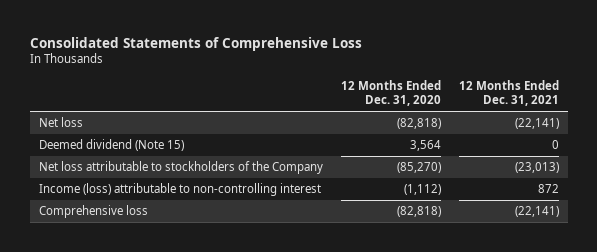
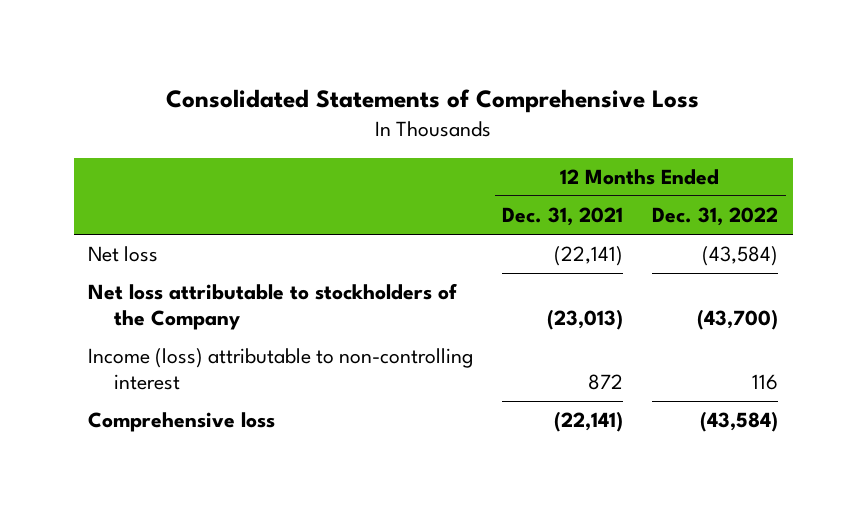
[340,80,441,107] 12 Months Ended Dec. 31, 2020 -> none
none -> [652,207,779,227] Dec. 31, 2022
[38,139,184,152] Deemed dividend (Note 15) -> none

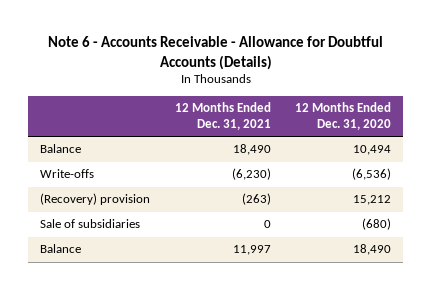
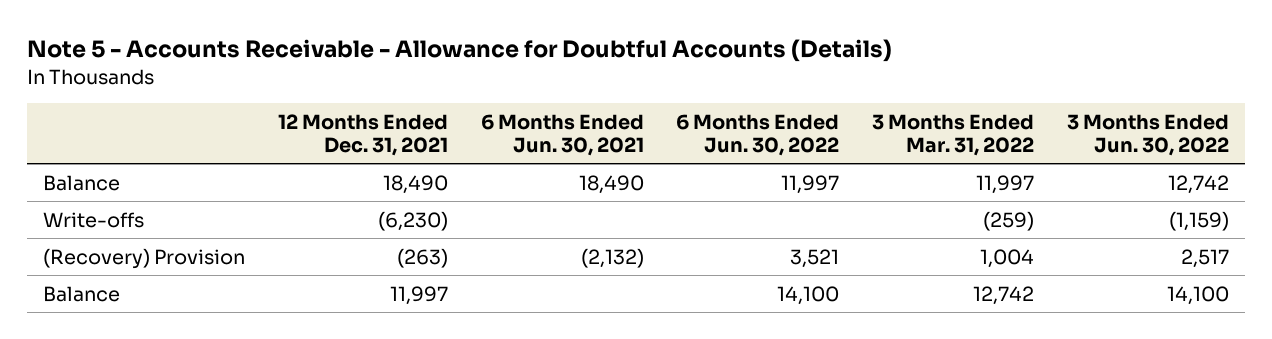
[47,36,383,70] Note 6 - Accounts Receivable - Allowance for Doubtful Accounts (Details) -> [26,39,892,63] Note 5 - Accounts Receivable - Allowance for Doubtful Accounts (Details)
[295,102,392,131] 12 Months Ended Dec. 31, 2020 -> none
none -> [480,114,644,157] 6 Months Ended Jun. 30, 2021
none -> [676,114,840,157] 6 Months Ended Jun. 30, 2022
none -> [872,114,1035,157] 3 Months Ended Mar. 31, 2022
none -> [1066,114,1229,157] 3 Months Ended Jun. 30, 2022
[40,219,141,229] Sale of subsidiaries -> none
[40,193,151,206] (Recovery) provision -> [43,247,246,269] (Recovery) Provision

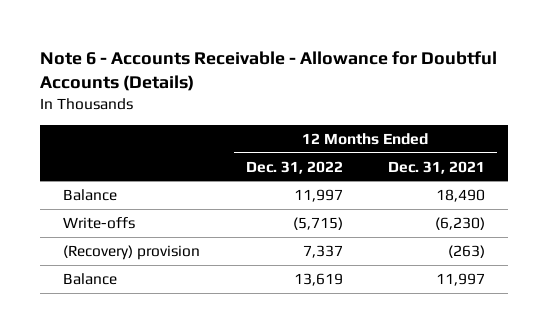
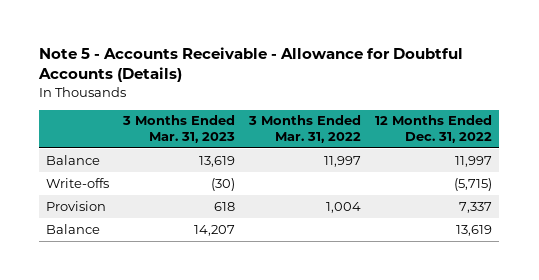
[39,51,497,92] Note 6 - Accounts Receivable - Allowance for Doubtful Accounts (Details) -> [38,47,464,83] Note 5 - Accounts Receivable - Allowance for Doubtful Accounts (Details)
[388,160,486,174] Dec. 31, 2021 -> none
none -> [122,115,236,144] 3 Months Ended Mar. 31, 2023
none -> [248,115,362,144] 3 Months Ended Mar. 31, 2022
[62,244,200,260] (Recovery) provision -> [46,200,107,211] Provision

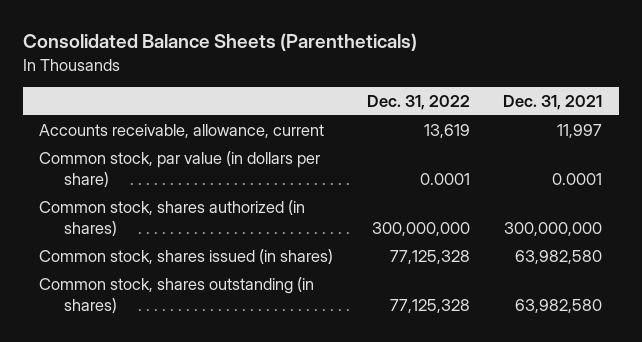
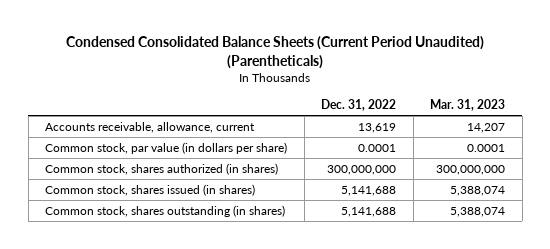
[22,33,417,52] Consolidated Balance Sheets (Parentheticals) -> [66,36,485,69] Condensed Consolidated Balance Sheets (Current Period Unaudited) (Parentheticals)
[503,95,603,111] Dec. 31, 2021 -> none
none -> [430,99,506,112] Mar. 31, 2023
[389,249,470,264] 77,125,328 -> [341,185,397,196] 5,141,688
[389,298,470,313] 77,125,328 -> [341,206,397,217] 5,141,688

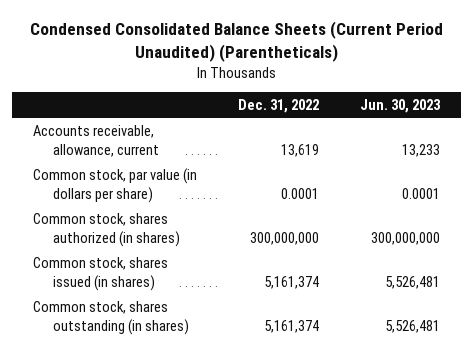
[430,99,506,112] Mar. 31, 2023 -> none
none -> [360,98,442,113] Jun. 30, 2023
[341,185,397,196] 5,141,688 -> [264,275,320,289] 5,161,374
[341,206,397,217] 5,141,688 -> [264,319,320,333] 5,161,374

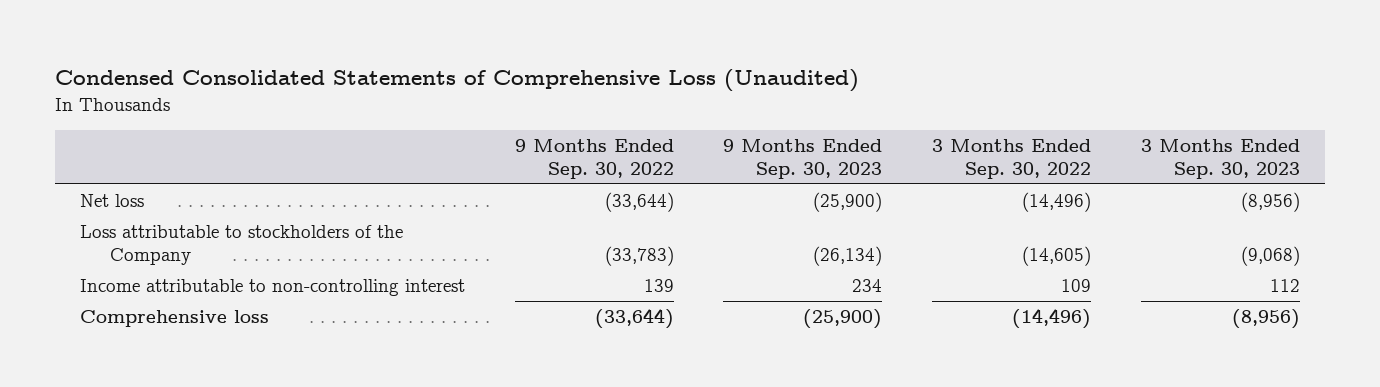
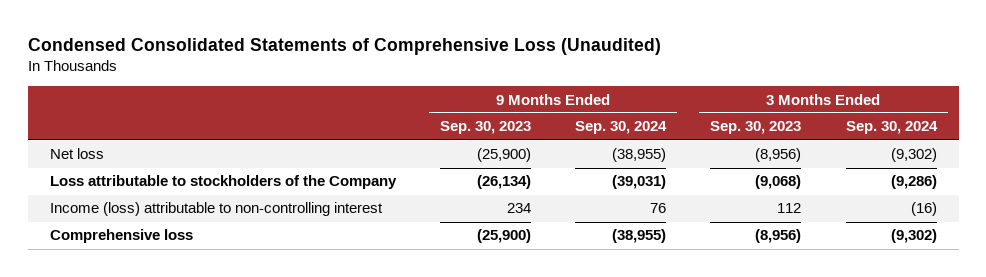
[514,138,674,179] 9 Months Ended Sep. 30, 2022 -> none
[932,138,1092,179] 3 Months Ended Sep. 30, 2022 -> none
none -> [575,121,668,135] Sep. 30, 2024
none -> [845,121,938,135] Sep. 30, 2024
[79,278,465,296] Income attributable to non-controlling interest -> [49,202,383,217] Income (loss) attributable to non-controlling interest

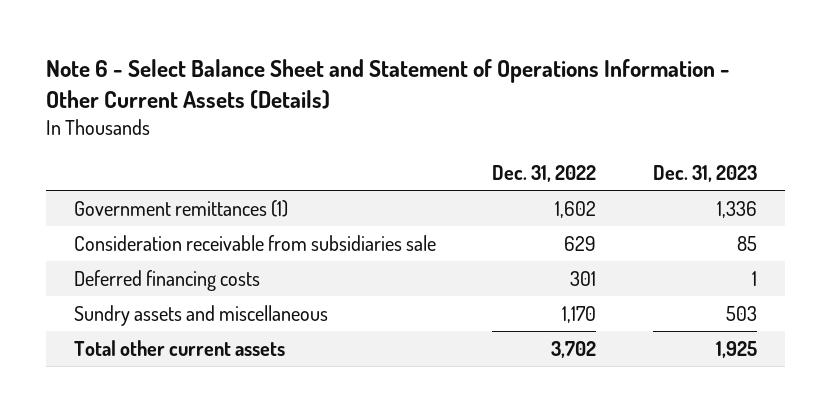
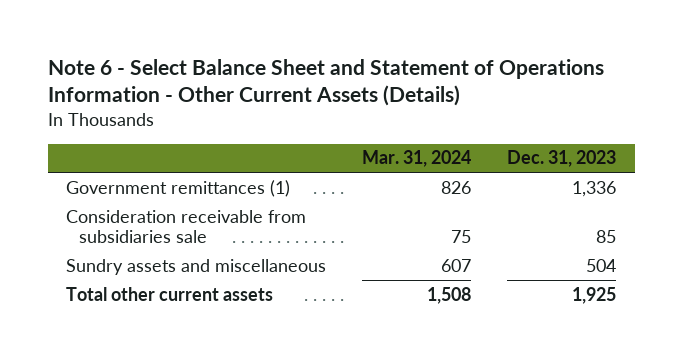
[492,164,597,182] Dec. 31, 2022 -> none
none -> [362,150,472,168] Mar. 31, 2024
[73,269,260,291] Deferred financing costs -> none
[725,305,757,321] 503 -> [586,258,617,272] 504

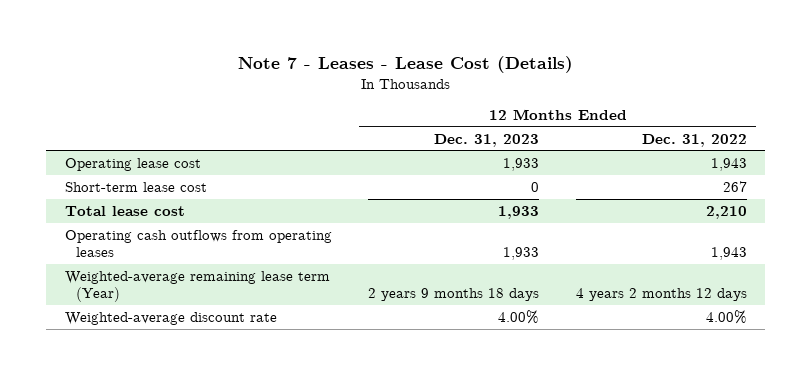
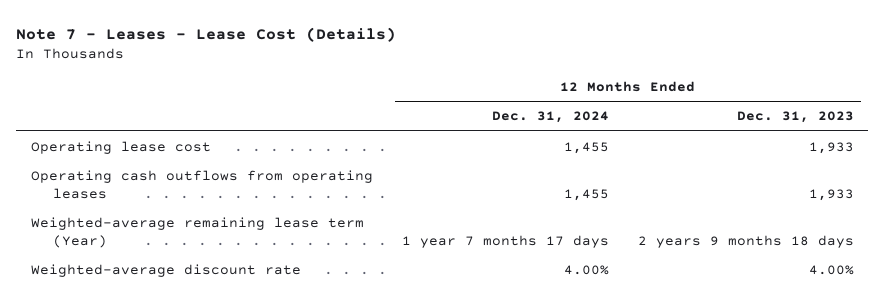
[642,133,748,147] Dec. 31, 2022 -> none
none -> [491,111,609,124] Dec. 31, 2024
[64,181,207,192] Short-term lease cost -> none
[64,205,185,216] Total lease cost -> none

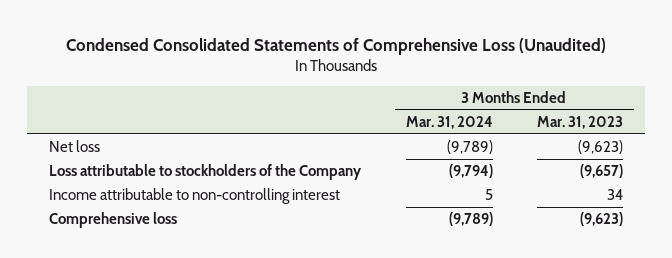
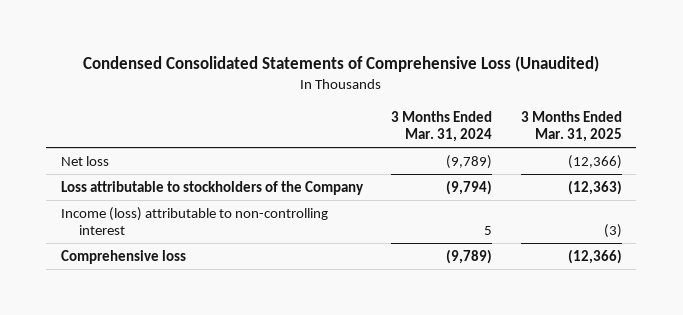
[536,116,623,130] Mar. 31, 2023 -> none
none -> [520,110,622,142] 3 Months Ended Mar. 31, 2025
[49,188,341,205] Income attributable to non-controlling interest -> [60,206,328,236] Income (loss) attributable to non-controlling interest

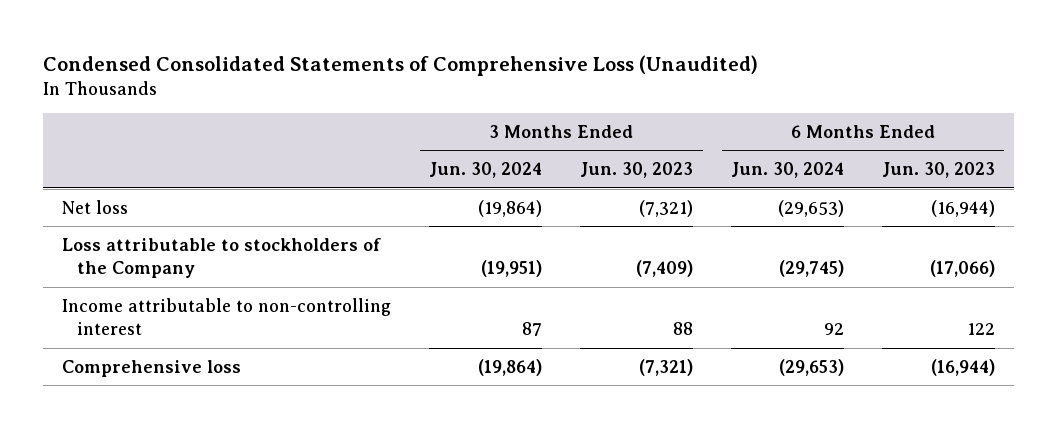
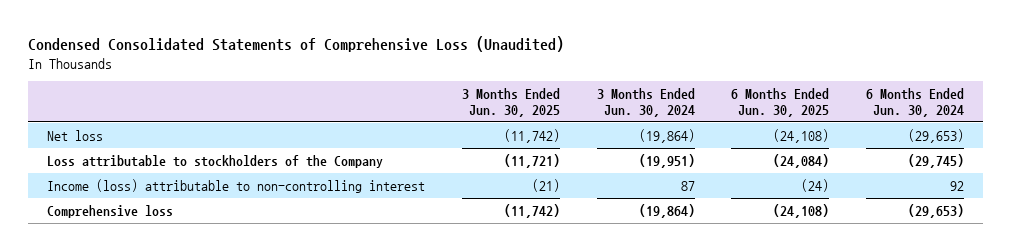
[580,162,694,179] Jun. 30, 2023 -> none
[881,162,995,179] Jun. 30, 2023 -> none
none -> [461,87,560,118] 3 Months Ended Jun. 30, 2025
none -> [731,87,830,118] 6 Months Ended Jun. 30, 2025
[62,297,392,336] Income attributable to non-controlling interest -> [46,178,425,193] Income (loss) attributable to non-controlling interest

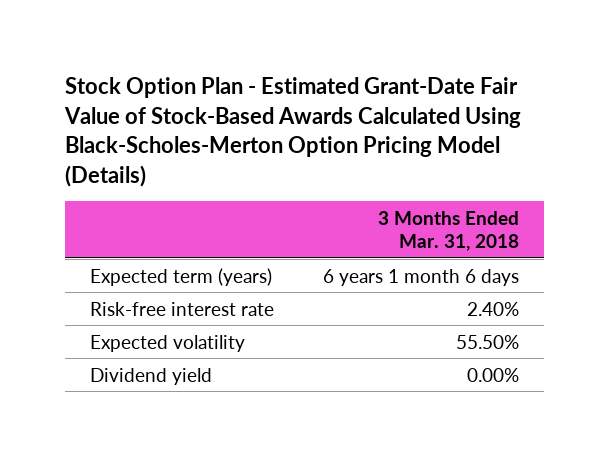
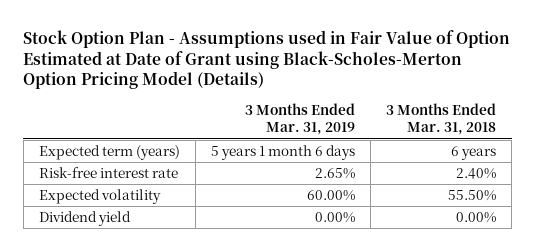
[64,77,522,187] Stock Option Plan - Estimated Grant-Date Fair Value of Stock-Based Awards Calculated Using Black-Scholes-Merton Option Pricing Model (Details) -> [23,29,511,90] Stock Option Plan - Assumptions used in Fair Value of Option Estimated at Date of Grant using Black-Scholes-Merton Option Pricing Model (Details)
none -> [245,102,356,136] 3 Months Ended Mar. 31, 2019
[323,268,520,286] 6 years 1 month 6 days -> [451,146,497,161] 6 years

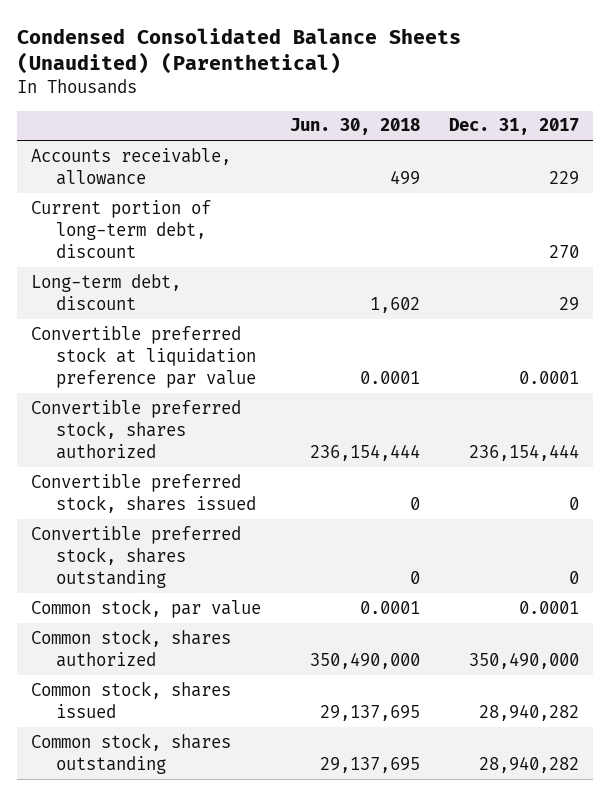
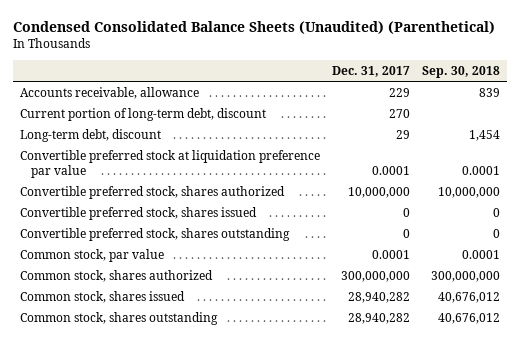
[290,118,421,136] Jun. 30, 2018 -> none
none -> [422,66,501,79] Sep. 30, 2018
[469,444,580,462] 236,154,444 -> [347,186,410,198] 10,000,000
[469,652,580,670] 350,490,000 -> [340,270,410,282] 300,000,000

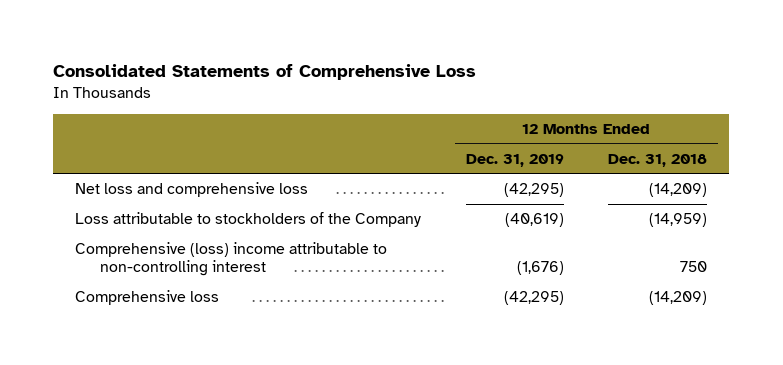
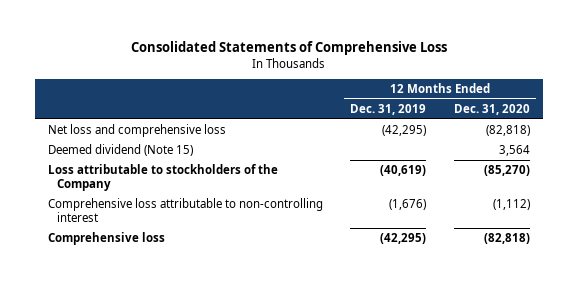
[608,153,708,167] Dec. 31, 2018 -> none
none -> [453,104,530,116] Dec. 31, 2020
none -> [48,144,194,157] Deemed dividend (Note 15)
[75,242,388,277] Comprehensive (loss) income attributable to non-controlling interest -> [48,198,324,222] Comprehensive loss attributable to non-controlling interest

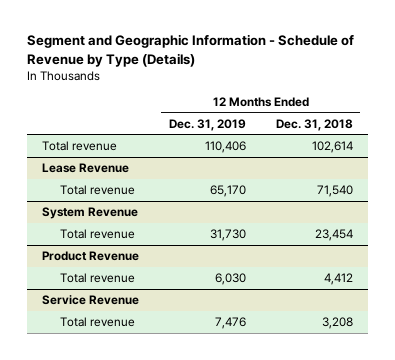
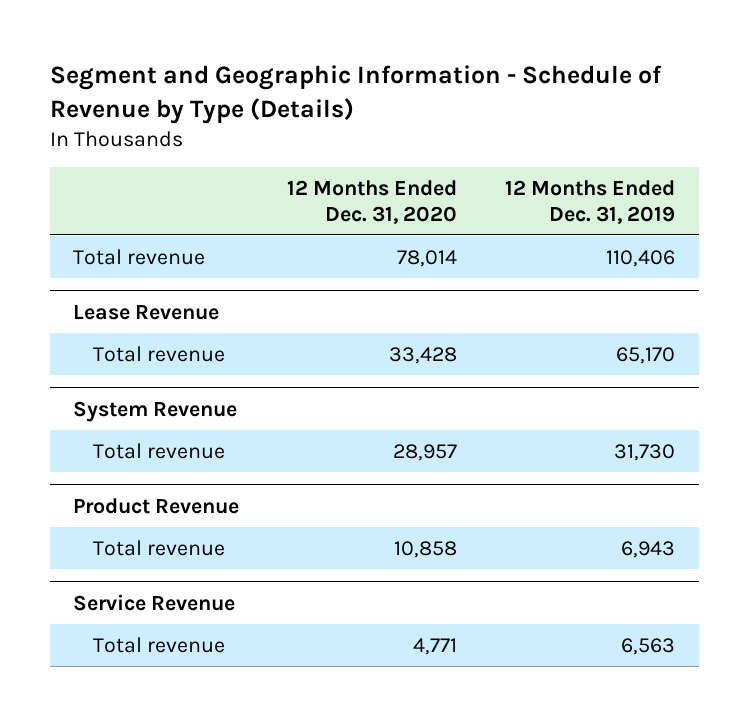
[275,118,353,131] Dec. 31, 2018 -> none
none -> [287,180,458,224] 12 Months Ended Dec. 31, 2020
[214,272,246,285] 6,030 -> [621,540,676,558] 6,943
[214,316,246,329] 7,476 -> [621,637,676,655] 6,563

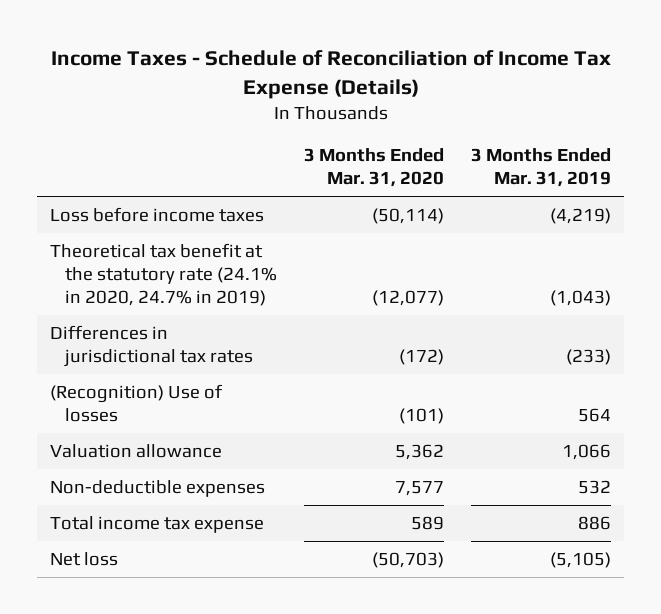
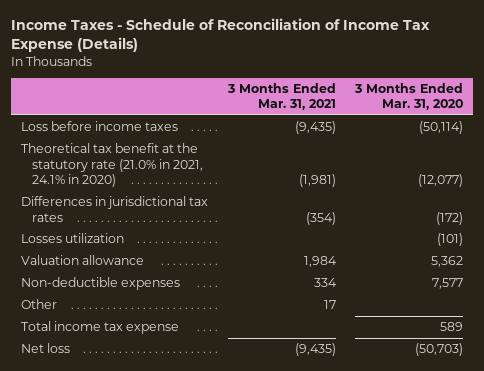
[470,147,611,188] 3 Months Ended Mar. 31, 2019 -> none
none -> [226,82,336,111] 3 Months Ended Mar. 31, 2021
[50,242,278,307] Theoretical tax benefit at the statutory rate (24.1% in 2020, 24.7% in 2019) -> [20,143,203,188] Theoretical tax benefit at the statutory rate (21.0% in 2021, 24.1% in 2020)
[50,383,224,423] (Recognition) Use of losses -> none
none -> [20,233,124,244] Losses utilization
none -> [20,299,57,310] Other

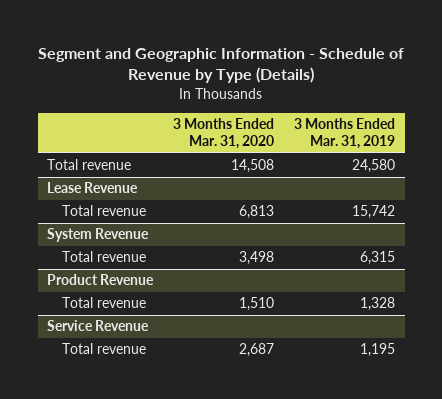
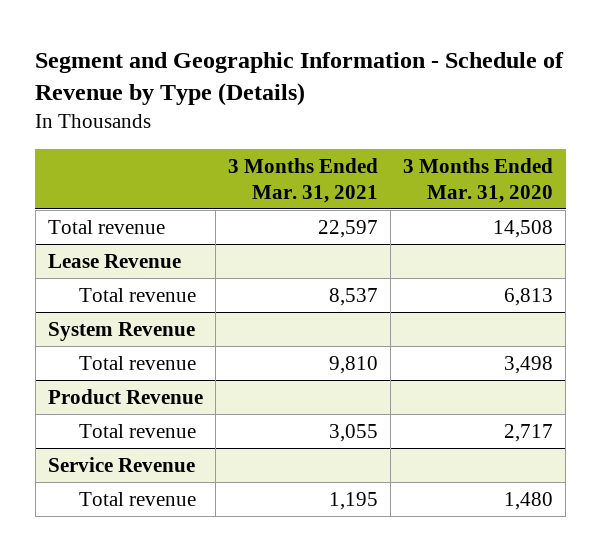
[294,117,396,150] 3 Months Ended Mar. 31, 2019 -> none
none -> [227,157,378,203] 3 Months Ended Mar. 31, 2021
[239,297,275,312] 1,510 -> [503,423,553,442] 2,717
[239,343,275,358] 2,687 -> [503,491,553,510] 1,480

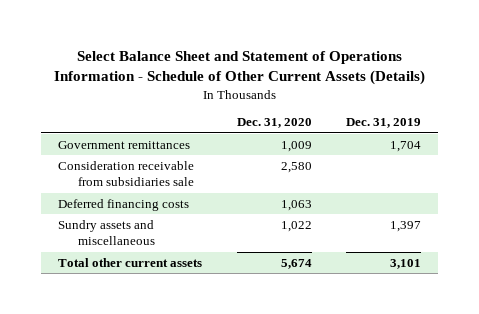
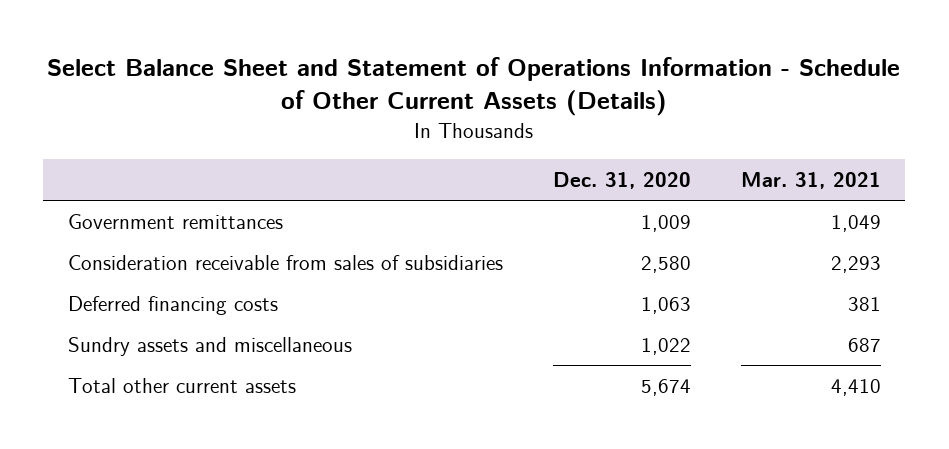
[345,118,421,129] Dec. 31, 2019 -> none
none -> [740,172,881,190] Mar. 31, 2021
[58,160,195,187] Consideration receivable from subsidiaries sale -> [68,254,504,270] Consideration receivable from sales of subsidiaries

